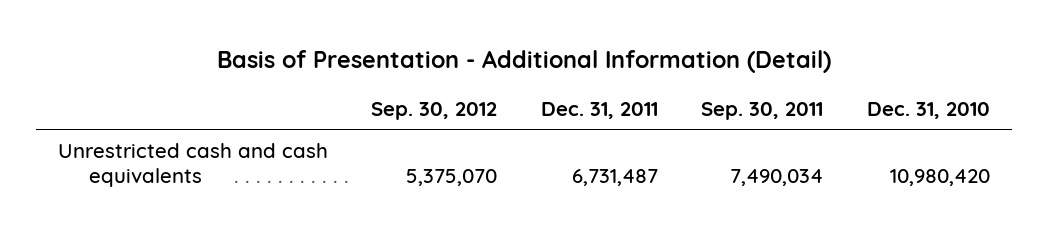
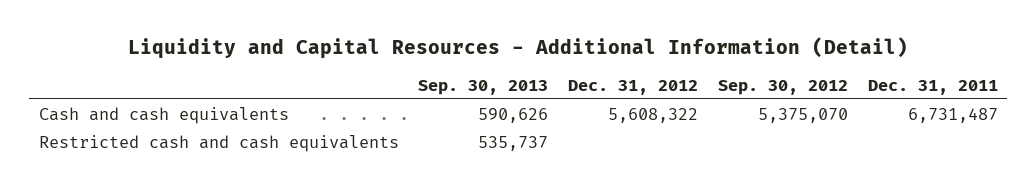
[216,49,831,73] Basis of Presentation - Additional Information (Detail) -> [128,37,909,60] Liquidity and Capital Resources - Additional Information (Detail)
[701,102,824,121] Sep. 30, 2011 -> none
[866,102,990,120] Dec. 31, 2010 -> none
none -> [418,79,549,95] Sep. 30, 2013
none -> [568,79,699,95] Dec. 31, 2012
[57,142,328,187] Unrestricted cash and cash equivalents -> [38,106,289,124] Cash and cash equivalents
none -> [38,134,399,152] Restricted cash and cash equivalents

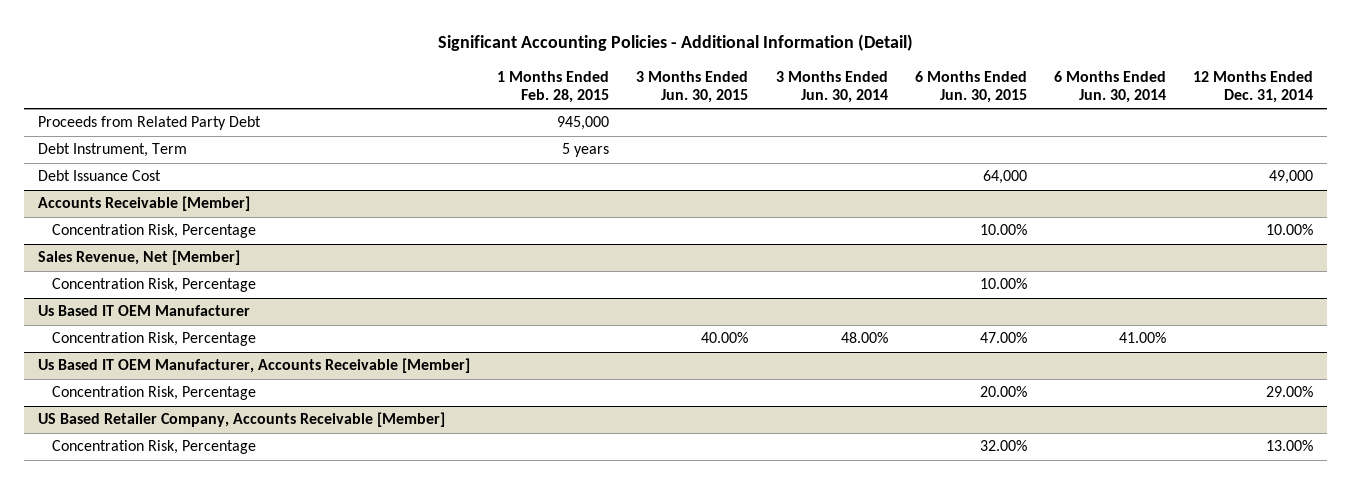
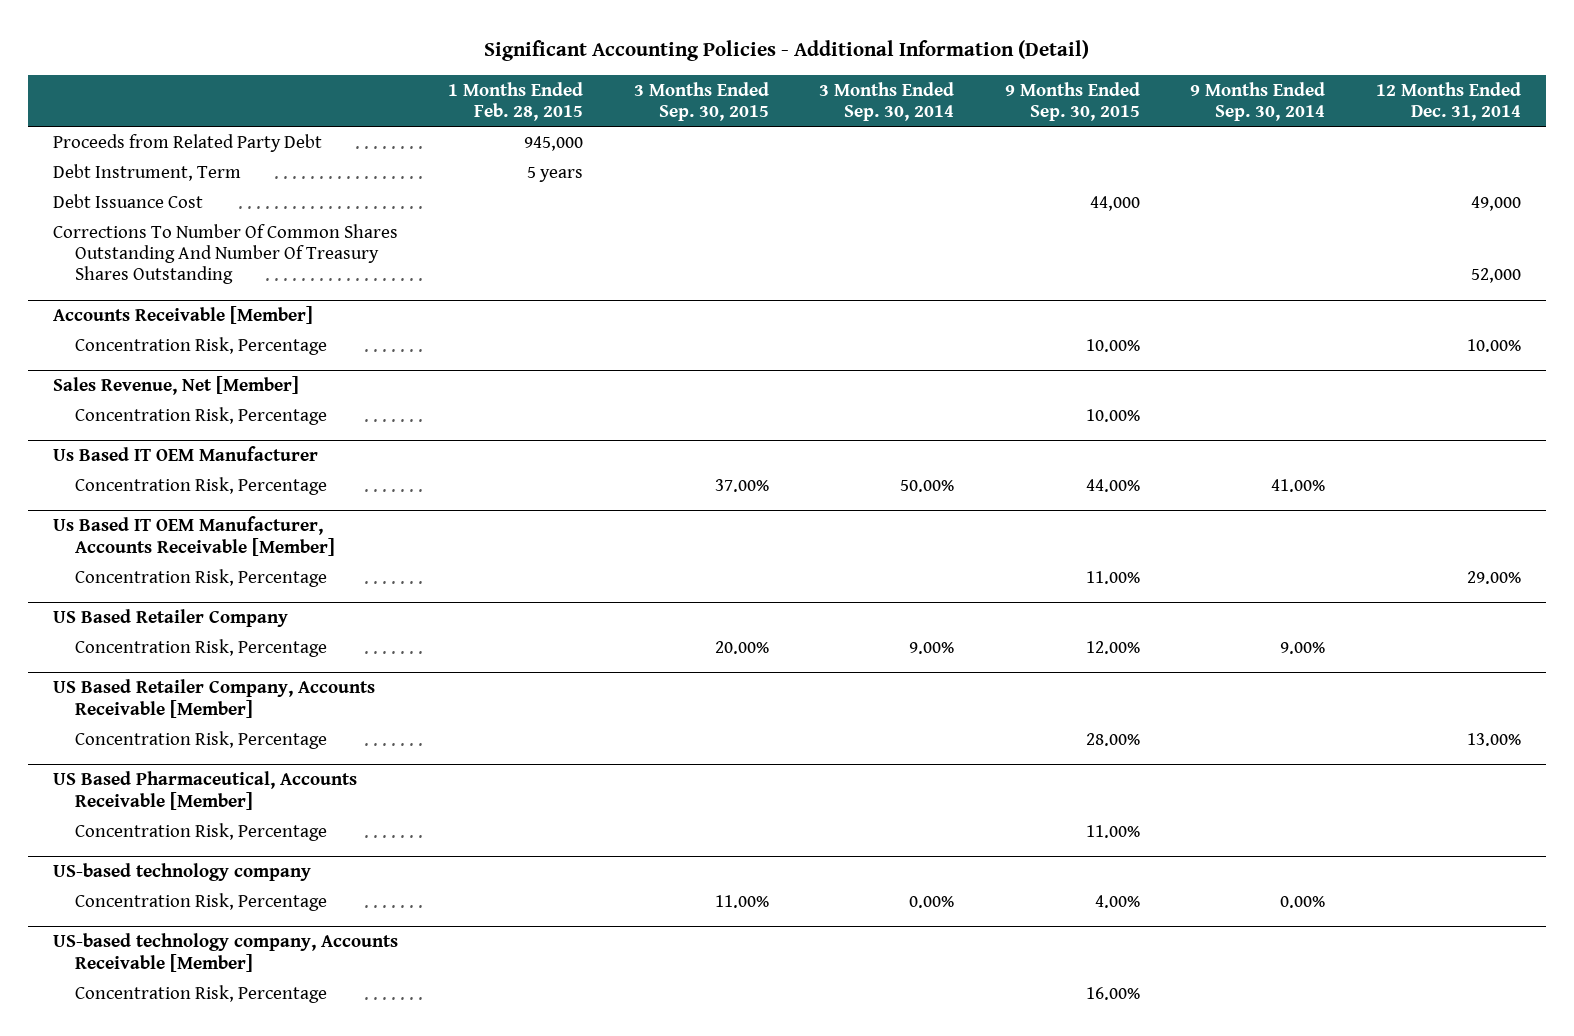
[636,71,749,104] 3 Months Ended Jun. 30, 2015 -> none
[775,71,888,104] 3 Months Ended Jun. 30, 2014 -> none
[914,71,1027,104] 6 Months Ended Jun. 30, 2015 -> none
[1054,71,1167,104] 6 Months Ended Jun. 30, 2014 -> none
none -> [633,81,769,121] 3 Months Ended Sep. 30, 2015
none -> [819,81,955,121] 3 Months Ended Sep. 30, 2014
none -> [1004,81,1140,121] 9 Months Ended Sep. 30, 2015
none -> [1190,81,1326,121] 9 Months Ended Sep. 30, 2014
none -> [52,223,398,285] Corrections To Number Of Common Shares Outstanding And Number Of Treasury Shares Outstanding
none -> [52,609,288,628] US Based Retailer Company
none -> [74,638,327,657] Concentration Risk, Percentage
none -> [52,771,357,810] US Based Pharmaceutical, Accounts Receivable [Member]
none -> [74,822,327,841] Concentration Risk, Percentage
none -> [52,863,311,882] US-based technology company
none -> [74,892,327,911] Concentration Risk, Percentage
none -> [52,933,398,972] US-based technology company, Accounts Receivable [Member]
none -> [74,984,327,1003] Concentration Risk, Percentage

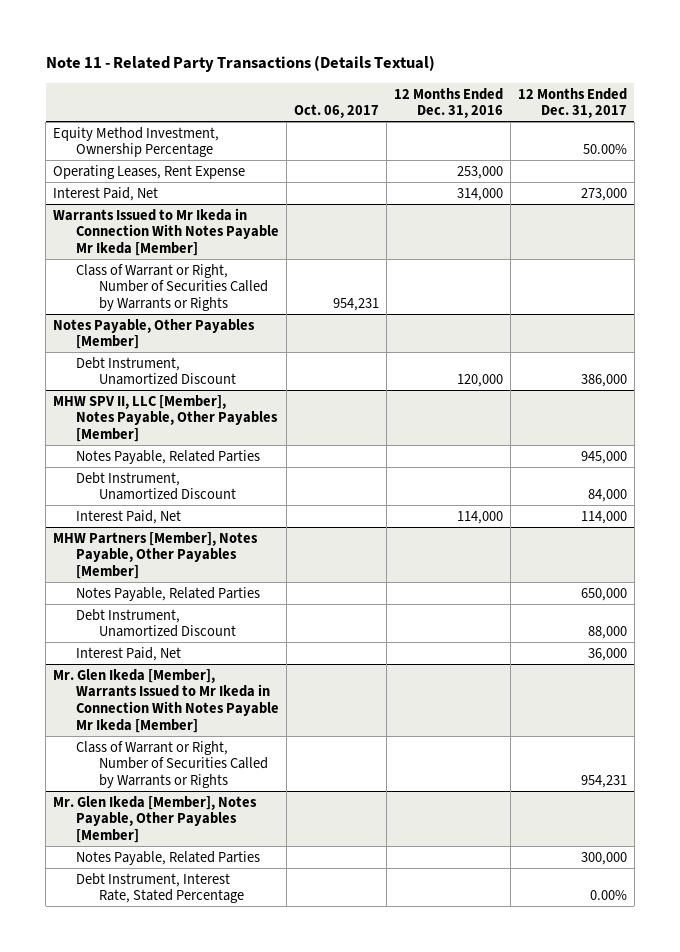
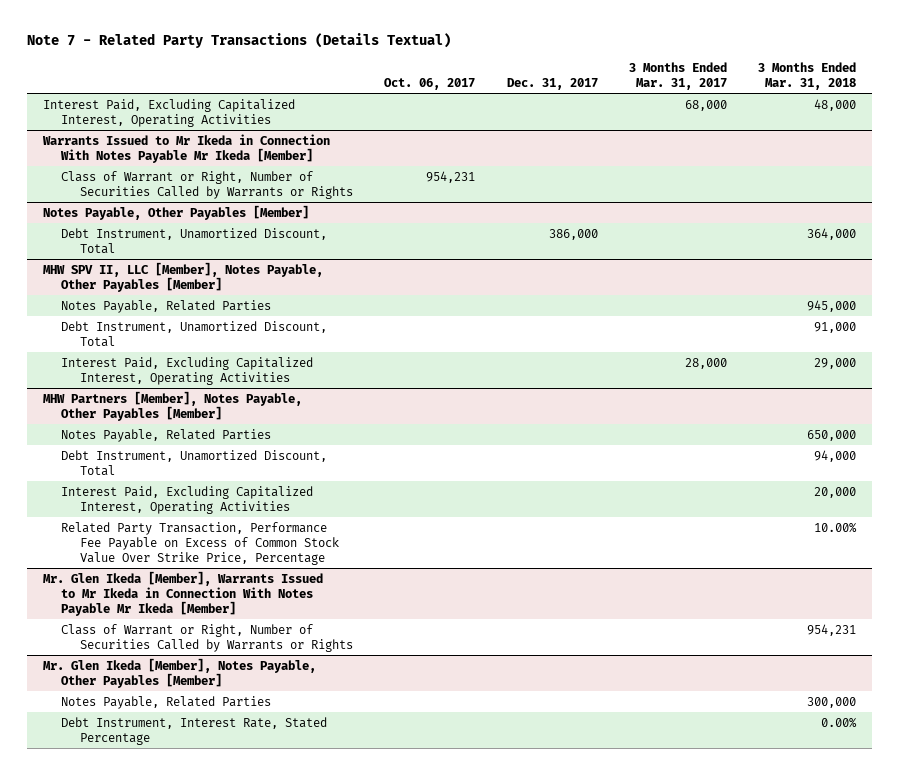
[45,55,435,73] Note 11 - Related Party Transactions (Details Textual) -> [27,33,452,49] Note 7 - Related Party Transactions (Details Textual)
[393,87,503,119] 12 Months Ended Dec. 31, 2016 -> none
[517,87,627,119] 12 Months Ended Dec. 31, 2017 -> none
none -> [506,77,598,90] Dec. 31, 2017
none -> [628,61,727,90] 3 Months Ended Mar. 31, 2017
none -> [758,61,857,90] 3 Months Ended Mar. 31, 2018
[53,126,220,158] Equity Method Investment, Ownership Percentage -> none
[53,164,246,179] Operating Leases, Rent Expense -> none
[53,186,159,201] Interest Paid, Net -> [42,98,295,127] Interest Paid, Excluding Capitalized Interest, Operating Activities
[76,356,236,386] Debt Instrument, Unamortized Discount -> [61,227,328,254] Debt Instrument, Unamortized Discount, Total
[76,471,236,501] Debt Instrument, Unamortized Discount -> [61,320,328,347] Debt Instrument, Unamortized Discount, Total
[76,509,182,524] Interest Paid, Net -> [61,356,314,385] Interest Paid, Excluding Capitalized Interest, Operating Activities
[76,608,236,638] Debt Instrument, Unamortized Discount -> [61,449,328,476] Debt Instrument, Unamortized Discount, Total
[76,646,182,661] Interest Paid, Net -> [61,485,314,514] Interest Paid, Excluding Capitalized Interest, Operating Activities
none -> [61,521,340,565] Related Party Transaction, Performance Fee Payable on Excess of Common Stock Value Over Strike Price, Percentage

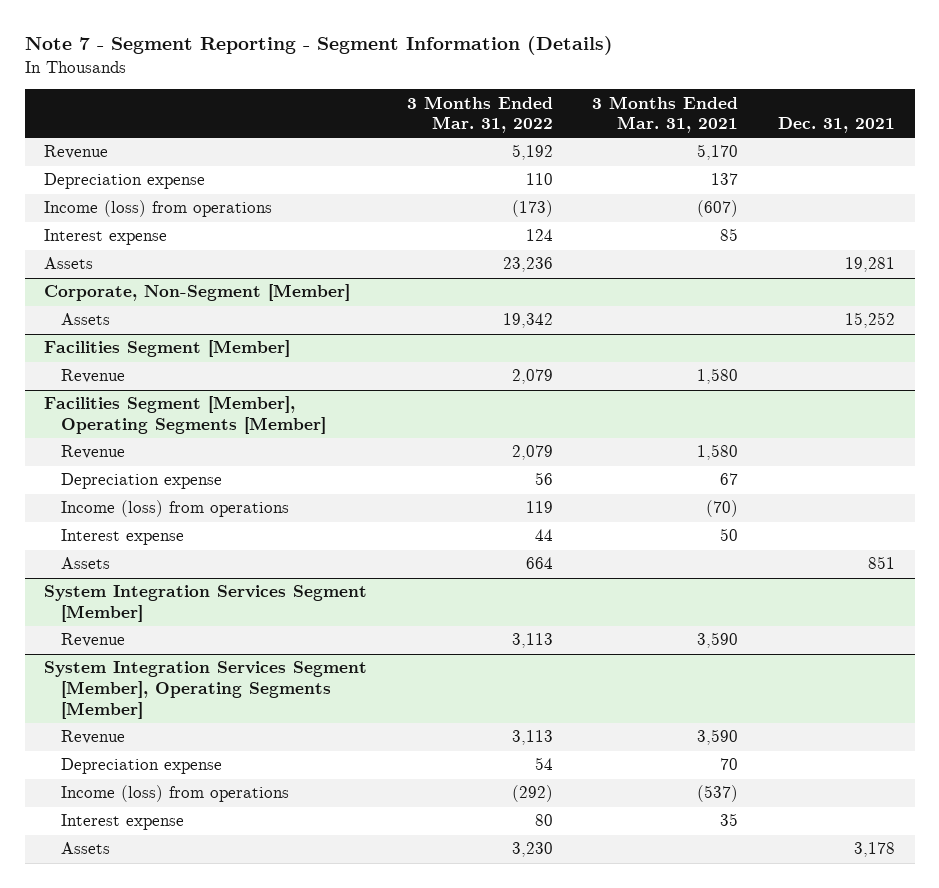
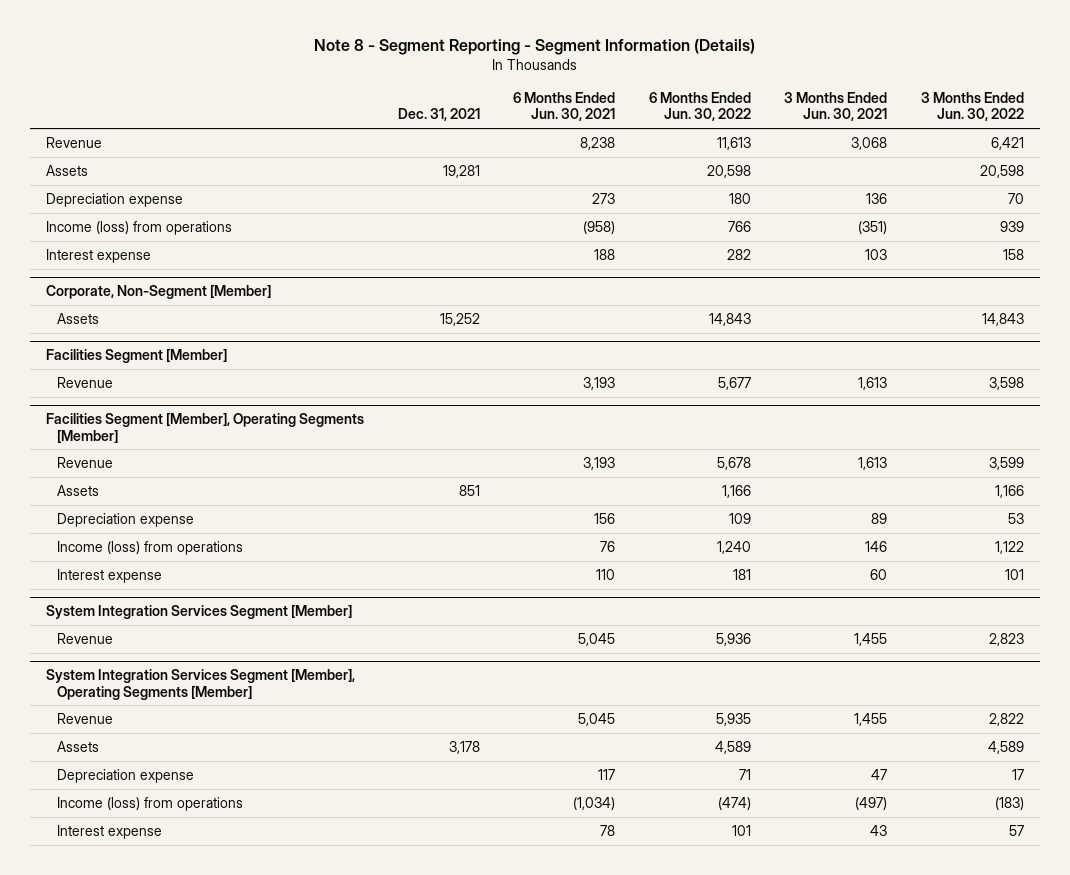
[24,36,613,56] Note 7 - Segment Reporting - Segment Information (Details) -> [314,39,756,56] Note 8 - Segment Reporting - Segment Information (Details)
[406,95,553,134] 3 Months Ended Mar. 31, 2022 -> none
[592,95,739,134] 3 Months Ended Mar. 31, 2021 -> none
none -> [513,91,616,122] 6 Months Ended Jun. 30, 2021
none -> [648,91,751,122] 6 Months Ended Jun. 30, 2022
none -> [784,91,888,122] 3 Months Ended Jun. 30, 2021
none -> [920,91,1024,122] 3 Months Ended Jun. 30, 2022
[44,257,94,270] Assets -> [46,164,89,176] Assets
[60,557,110,570] Assets -> [57,484,100,496] Assets
[60,842,110,855] Assets -> [57,740,100,752] Assets

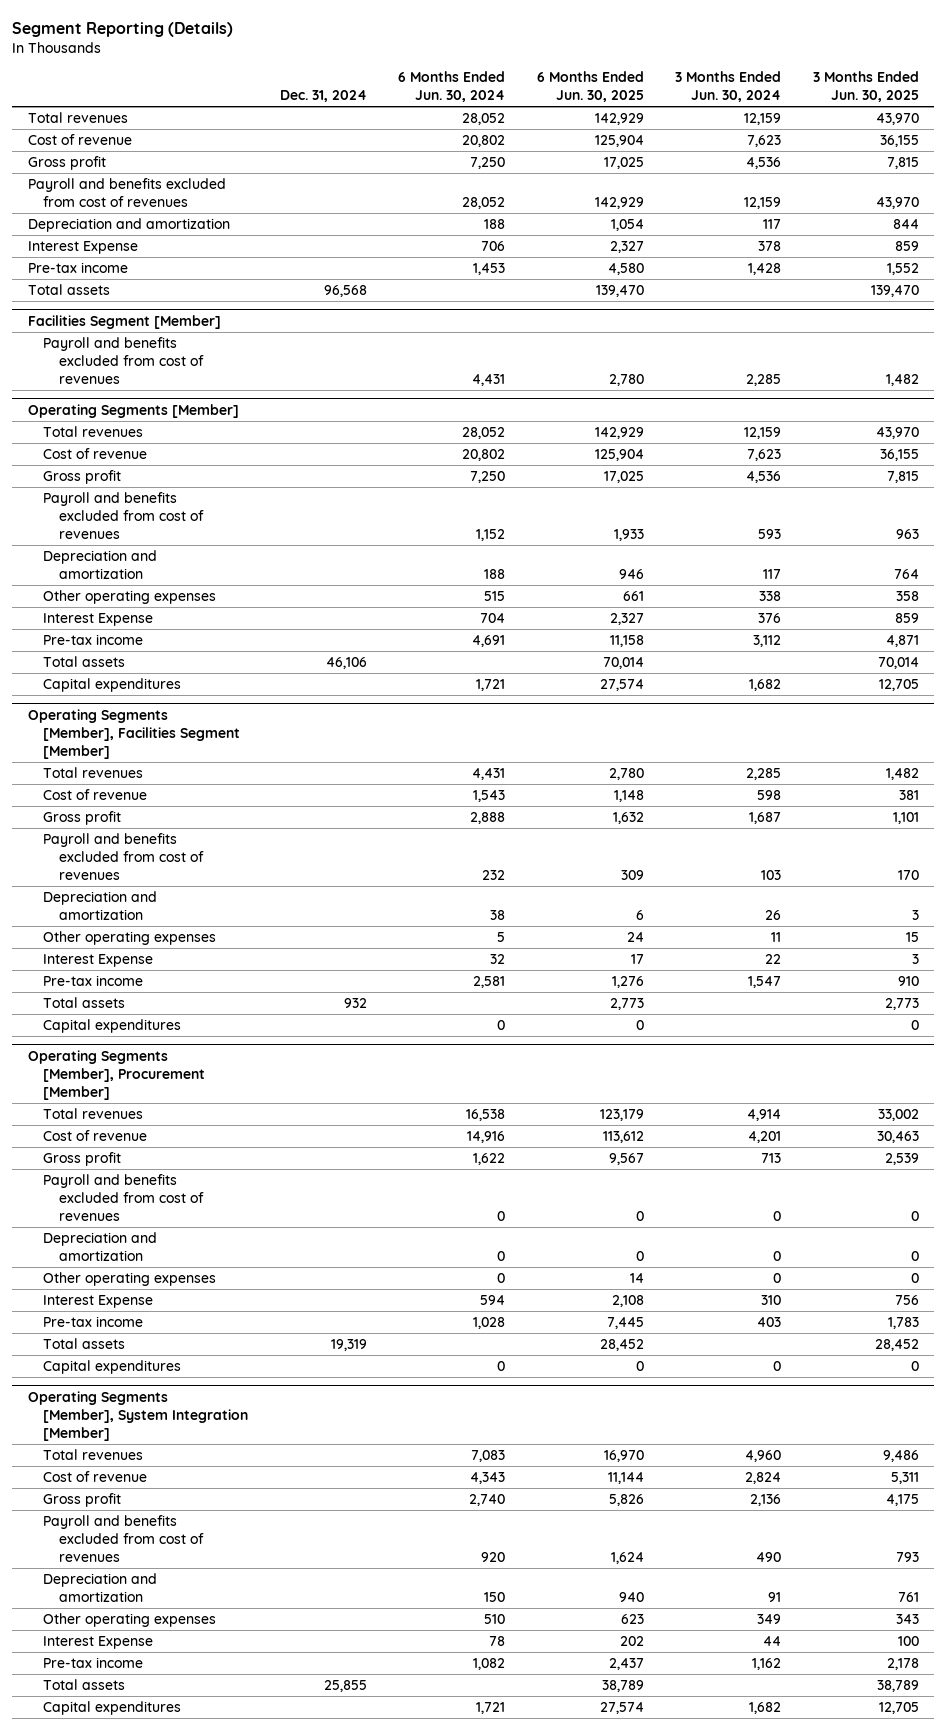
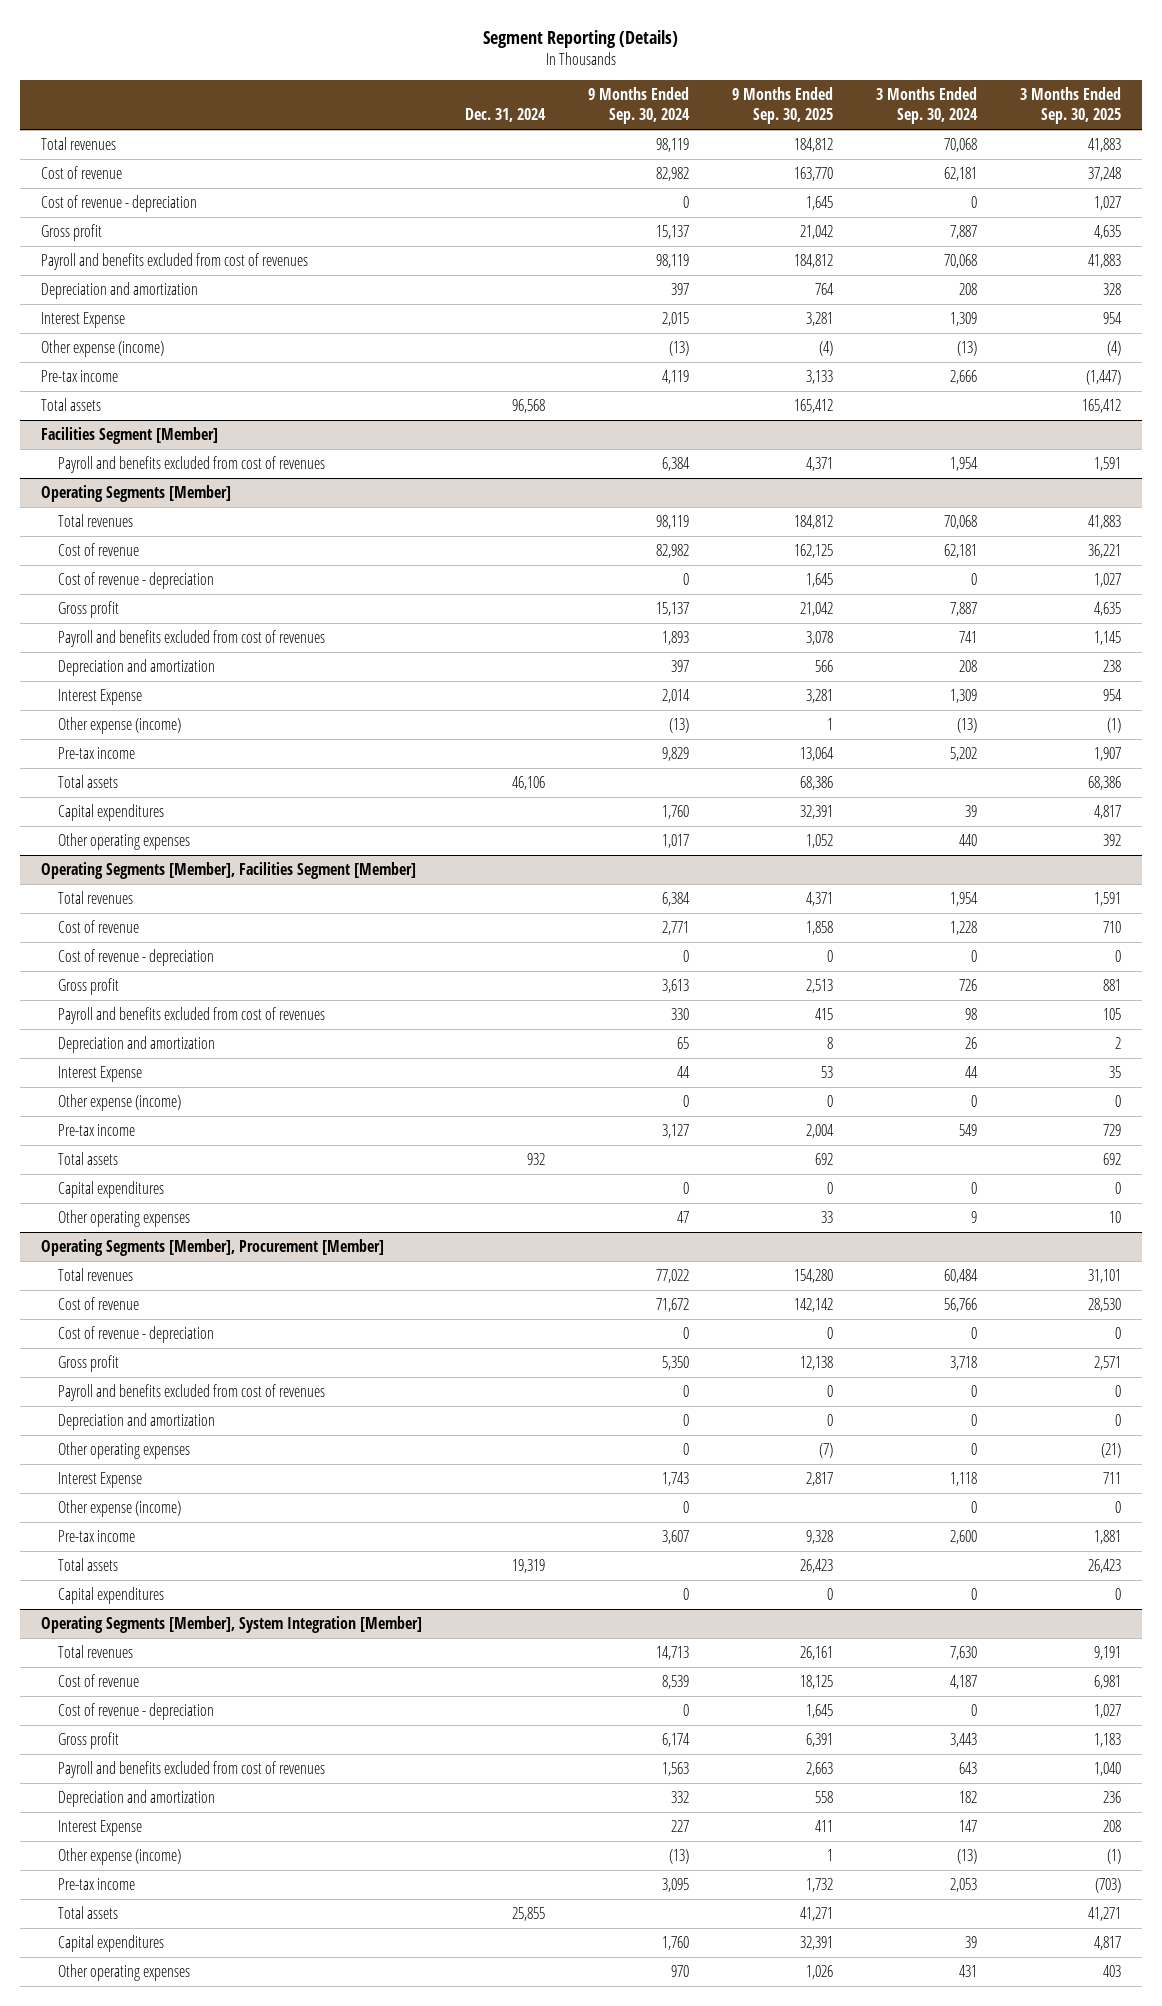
[398,71,506,103] 6 Months Ended Jun. 30, 2024 -> none
[536,71,644,103] 6 Months Ended Jun. 30, 2025 -> none
[675,71,782,103] 3 Months Ended Jun. 30, 2024 -> none
[812,71,919,103] 3 Months Ended Jun. 30, 2025 -> none
none -> [587,87,690,125] 9 Months Ended Sep. 30, 2024
none -> [731,87,833,125] 9 Months Ended Sep. 30, 2025
none -> [875,87,978,125] 3 Months Ended Sep. 30, 2024
none -> [1019,87,1121,125] 3 Months Ended Sep. 30, 2025
none -> [40,195,197,213] Cost of revenue - depreciation
none -> [40,340,164,358] Other expense (income)
none -> [58,572,215,590] Cost of revenue - depreciation
none -> [58,717,182,735] Other expense (income)
[43,589,217,604] Other operating expenses -> [58,833,191,851] Other operating expenses
none -> [58,949,215,967] Cost of revenue - depreciation
none -> [58,1094,182,1112] Other expense (income)
[43,930,217,945] Other operating expenses -> [58,1210,191,1228] Other operating expenses
none -> [58,1326,215,1344] Cost of revenue - depreciation
none -> [58,1500,182,1518] Other expense (income)
none -> [58,1703,215,1721] Cost of revenue - depreciation
none -> [58,1848,182,1866] Other expense (income)
[43,1612,217,1627] Other operating expenses -> [58,1964,191,1982] Other operating expenses

